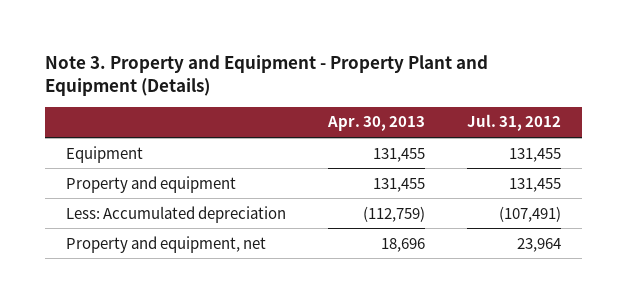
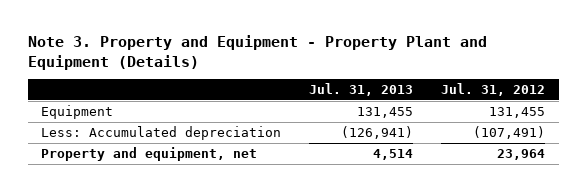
[327,116,426,132] Apr. 30, 2013 -> none
none -> [309,82,414,96] Jul. 31, 2013
[66,175,237,193] Property and equipment -> none

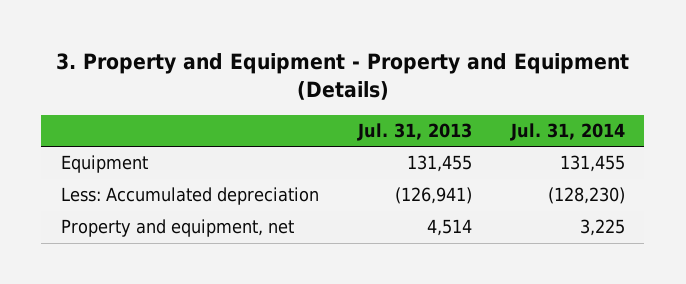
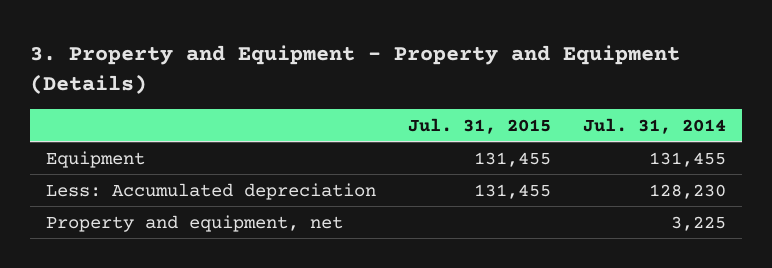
[356,123,472,142] Jul. 31, 2013 -> none
none -> [408,117,552,134] Jul. 31, 2015
[547,187,625,205] (128,230) -> [649,183,727,199] 128,230

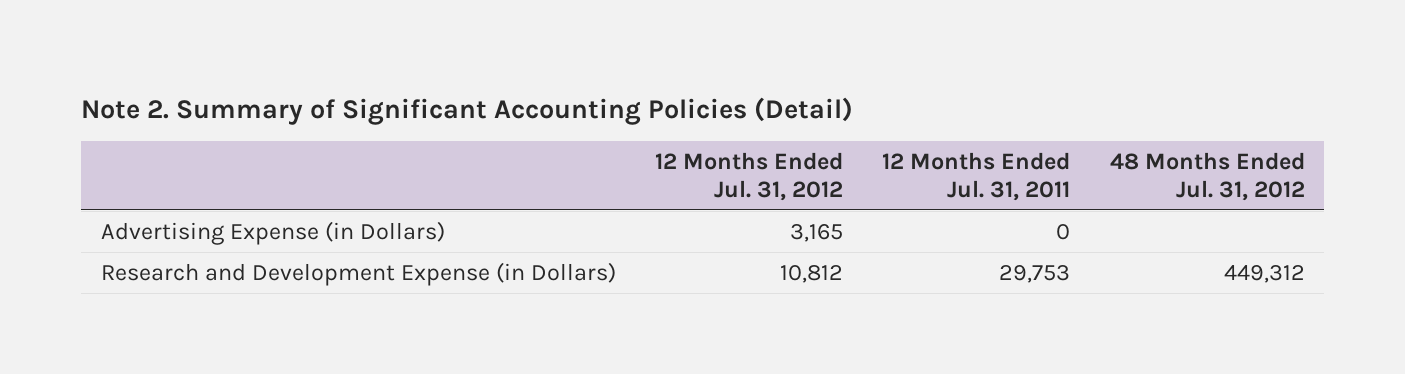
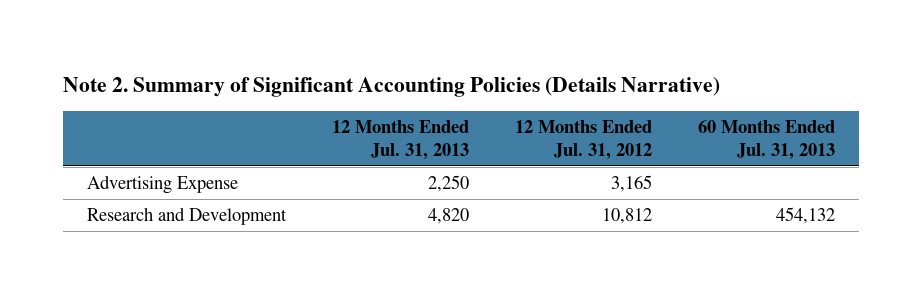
[81,96,854,125] Note 2. Summary of Significant Accounting Policies (Detail) -> [63,77,721,98] Note 2. Summary of Significant Accounting Policies (Details Narrative)
[882,152,1071,201] 12 Months Ended Jul. 31, 2011 -> none
[1109,152,1305,201] 48 Months Ended Jul. 31, 2012 -> none
none -> [331,119,469,160] 12 Months Ended Jul. 31, 2013
none -> [698,119,836,160] 60 Months Ended Jul. 31, 2013
[100,220,445,245] Advertising Expense (in Dollars) -> [86,174,238,194] Advertising Expense
[100,261,616,286] Research and Development Expense (in Dollars) -> [86,206,287,225] Research and Development

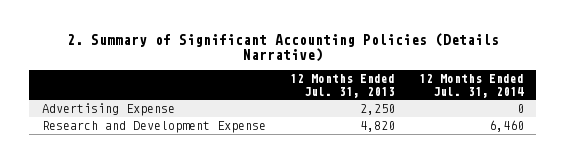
[63,77,721,98] Note 2. Summary of Significant Accounting Policies (Details Narrative) -> [66,32,499,63] 2. Summary of Significant Accounting Policies (Details Narrative)
[515,119,653,160] 12 Months Ended Jul. 31, 2012 -> none
[698,119,836,160] 60 Months Ended Jul. 31, 2013 -> none
none -> [419,74,525,98] 12 Months Ended Jul. 31, 2014
[86,206,287,225] Research and Development -> [41,120,266,133] Research and Development Expense

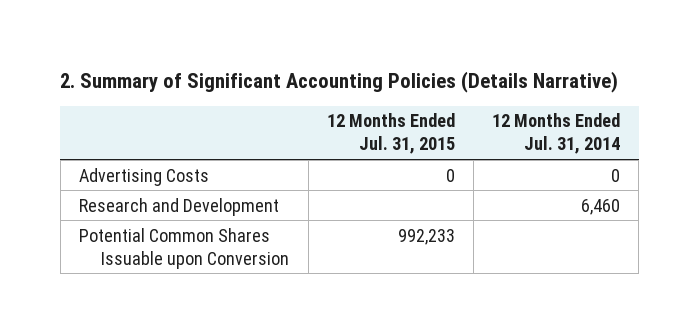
[289,74,395,98] 12 Months Ended Jul. 31, 2013 -> none
none -> [326,113,455,155] 12 Months Ended Jul. 31, 2015
[41,102,175,116] Advertising Expense -> [78,167,209,186] Advertising Costs
[41,120,266,133] Research and Development Expense -> [78,197,279,216] Research and Development
none -> [78,227,290,269] Potential Common Shares Issuable upon Conversion

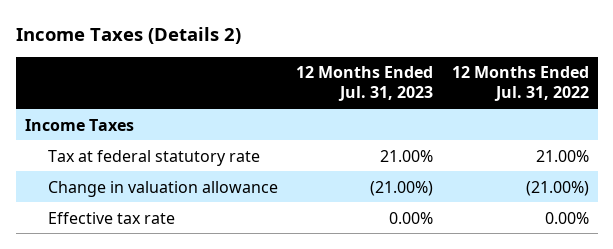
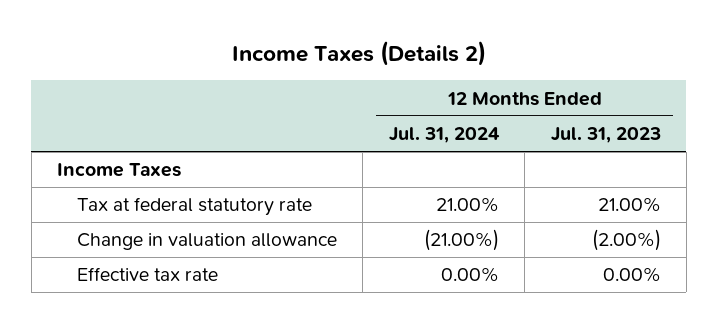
[451,66,589,102] 12 Months Ended Jul. 31, 2022 -> none
none -> [388,127,500,144] Jul. 31, 2024
[370,180,434,196] (21.00%) -> [591,229,661,252] (2.00%)

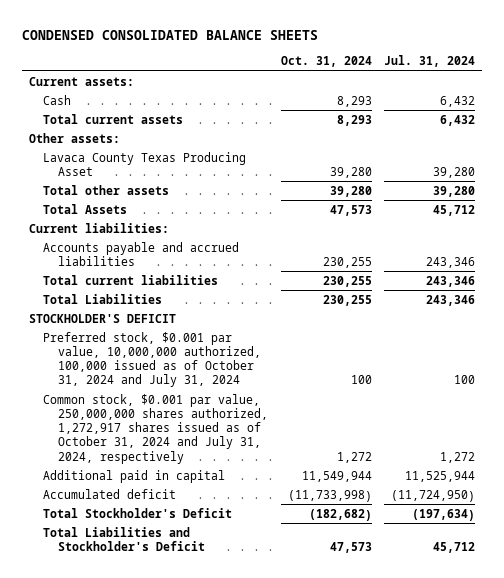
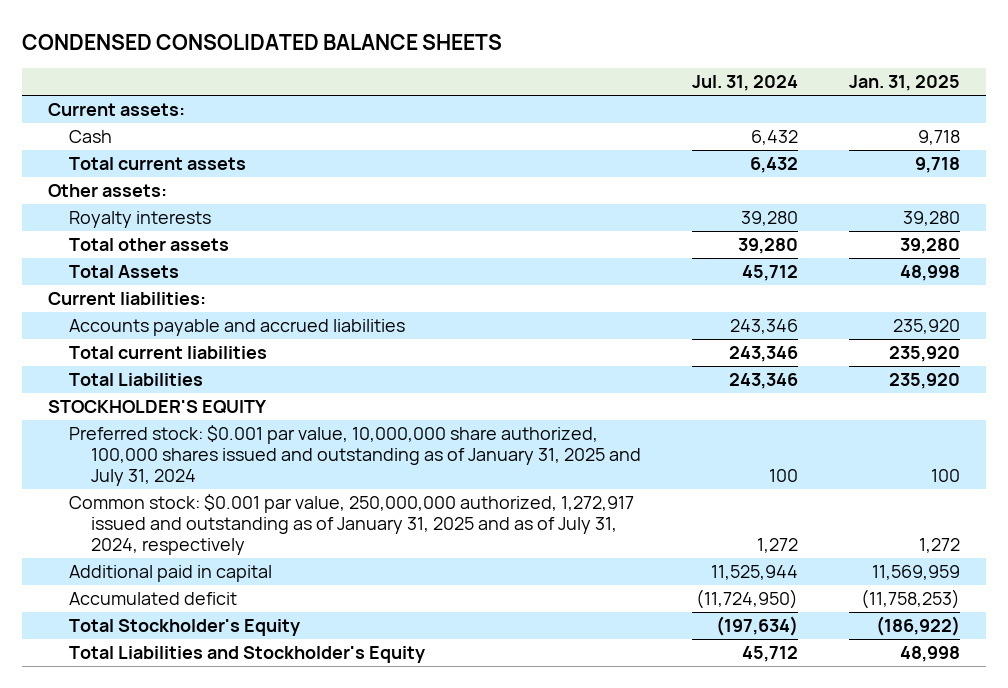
[280,56,372,68] Oct. 31, 2024 -> none
none -> [848,75,960,92] Jan. 31, 2025
[43,151,247,176] Lavaca County Texas Producing Asset -> [69,211,212,229] Royalty interests
[28,313,176,323] STOCKHOLDER'S DEFICIT -> [47,400,266,415] STOCKHOLDER'S EQUITY
[43,331,261,388] Preferred stock, $0.001 par value, 10,000,000 authorized, 100,000 issued as of October 31, 2024 and July 31, 2024 -> [69,425,641,487] Preferred stock: $0.001 par value, 10,000,000 share authorized, 100,000 shares issued and outstanding as of January 31, 2025 and July 31, 2024
[43,393,268,464] Common stock, $0.001 par value, 250,000,000 shares authorized, 1,272,917 shares issued as of October 31, 2024 and July 31, 2024, respectively -> [69,494,635,556] Common stock: $0.001 par value, 250,000,000 authorized, 1,272,917 issued and outstanding as of January 31, 2025 and as of July 31, 2024, respectively
[43,507,233,518] Total Stockholder's Deficit -> [69,619,301,637] Total Stockholder's Equity
[43,526,205,551] Total Liabilities and Stockholder's Deficit -> [69,646,426,664] Total Liabilities and Stockholder's Equity

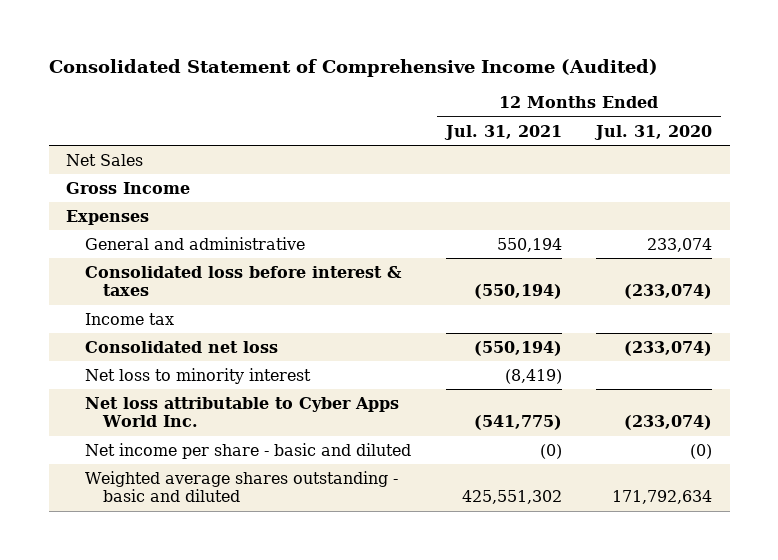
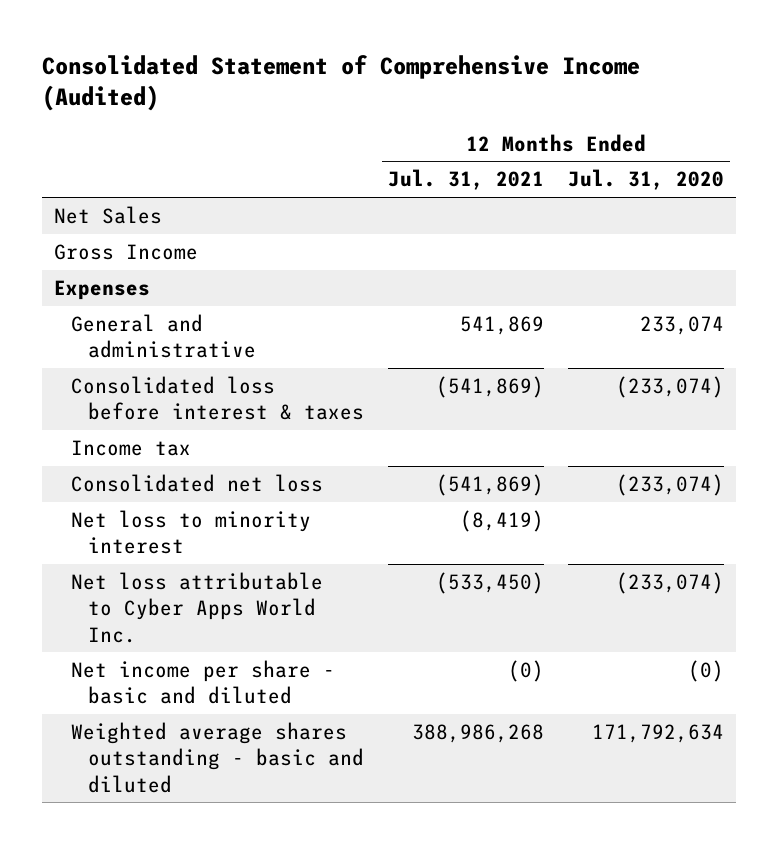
[496,237,562,252] 550,194 -> [459,316,544,336] 541,869
[473,284,562,300] (550,194) -> [435,376,544,399] (541,869)
[473,340,562,356] (550,194) -> [435,474,544,497] (541,869)
[473,415,562,431] (541,775) -> [435,572,544,595] (533,450)
[461,490,562,505] 425,551,302 -> [411,724,544,744] 388,986,268

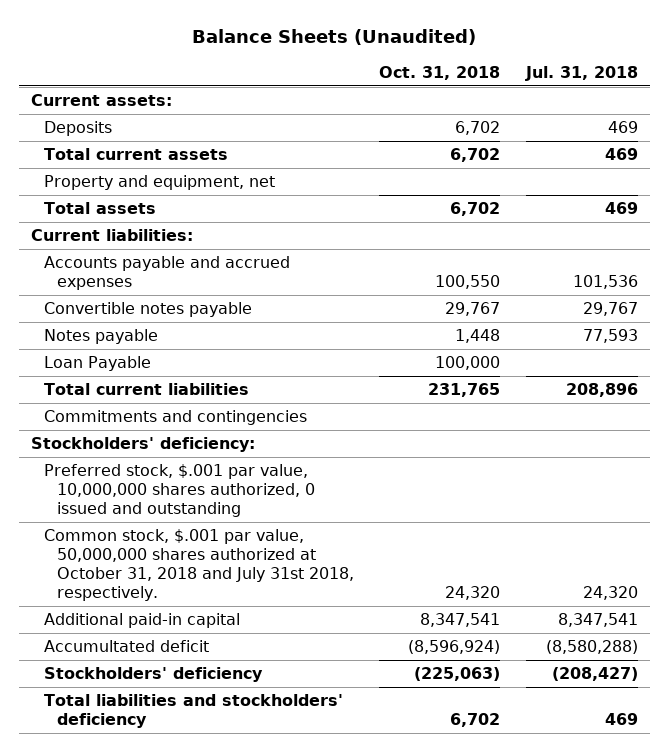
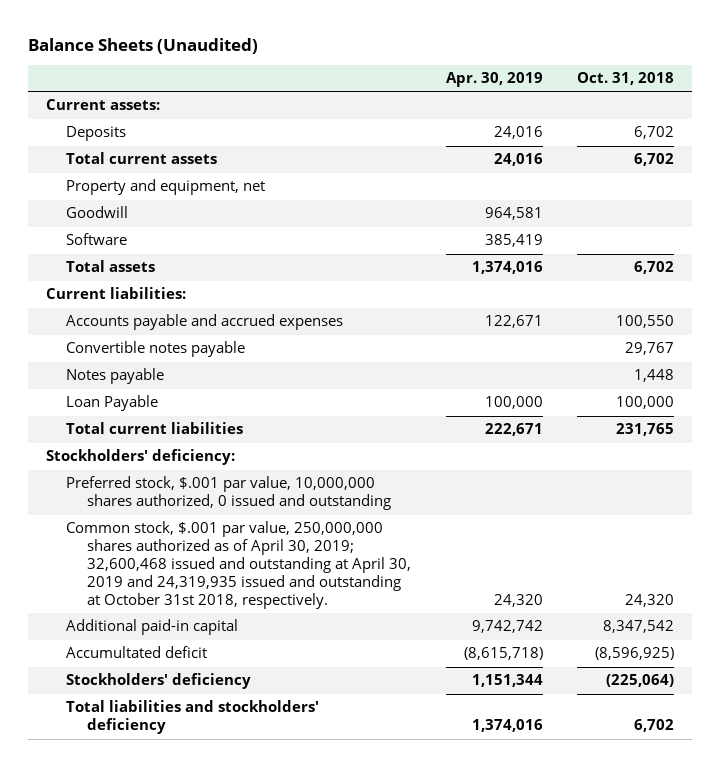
[524,66,638,82] Jul. 31, 2018 -> none
none -> [445,72,543,88] Apr. 30, 2019
none -> [66,206,129,219] Goodwill
none -> [66,233,128,246] Software
[44,410,308,426] Commitments and contingencies -> none
[44,529,355,602] Common stock, $.001 par value, 50,000,000 shares authorized at October 31, 2018 and July 31st 2018, respectively. -> [66,521,412,610] Common stock, $.001 par value, 250,000,000 shares authorized as of April 30, 2019; 32,600,468 issued and outstanding at April 30, 2019 and 24,319,935 issued and outstanding at October 31st 2018, respectively.
[420,613,501,628] 8,347,541 -> [603,620,675,634] 8,347,542
[408,640,501,655] (8,596,924) -> [595,647,675,661] (8,596,925)
[414,667,501,682] (225,063) -> [606,674,675,688] (225,064)

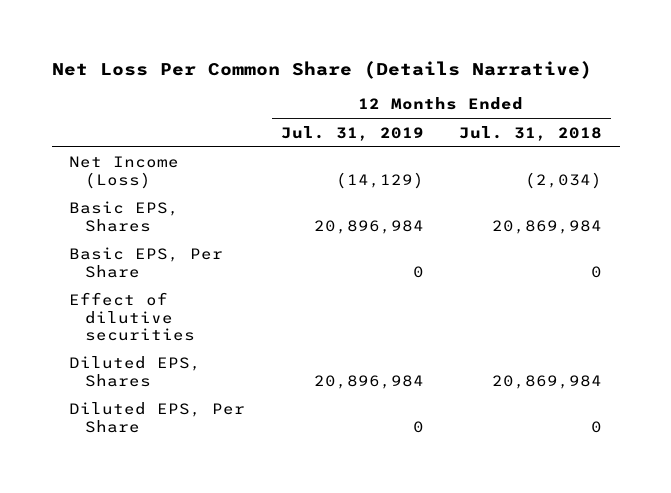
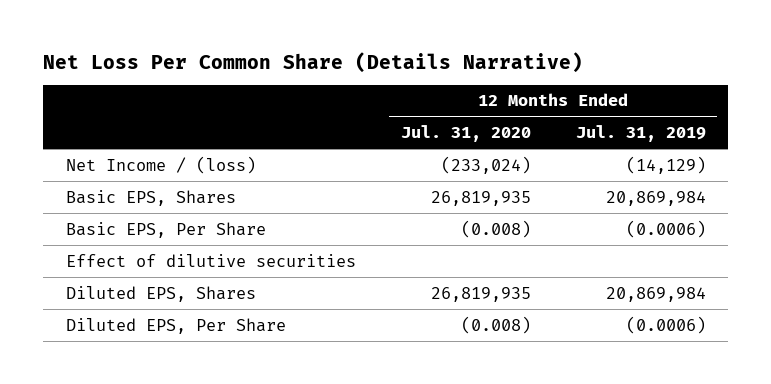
[459,125,603,141] Jul. 31, 2018 -> none
none -> [400,125,531,143] Jul. 31, 2020
[69,156,180,189] Net Income (Loss) -> [65,155,256,174] Net Income / (loss)
[313,219,424,234] 20,896,984 -> [605,190,706,206] 20,869,984
[412,265,424,278] 0 -> [625,219,706,238] (0.0006)
[313,374,424,389] 20,896,984 -> [605,286,706,302] 20,869,984
[412,420,424,433] 0 -> [625,315,706,334] (0.0006)

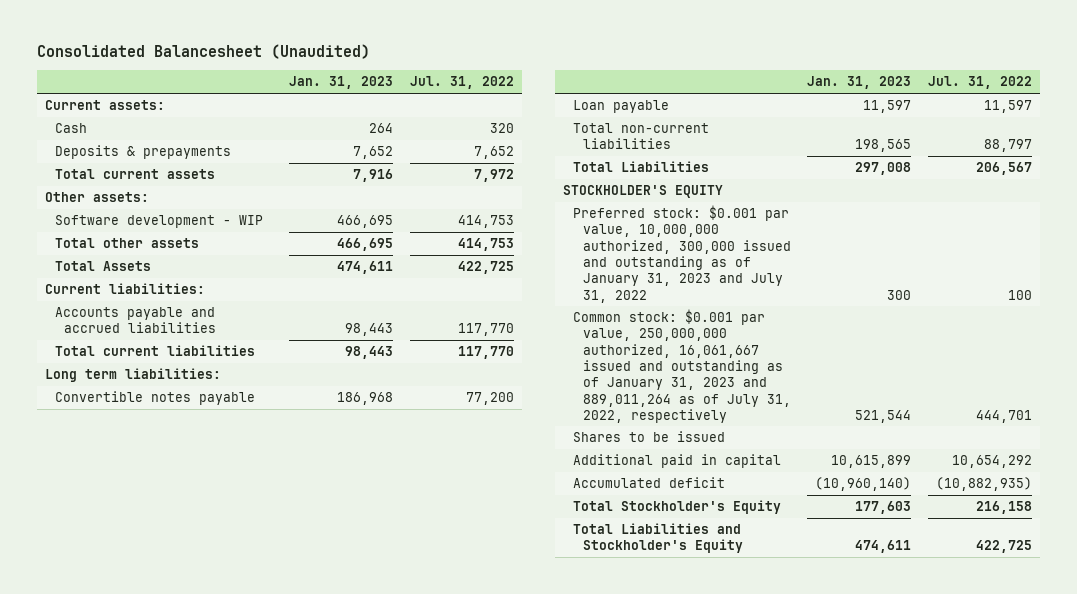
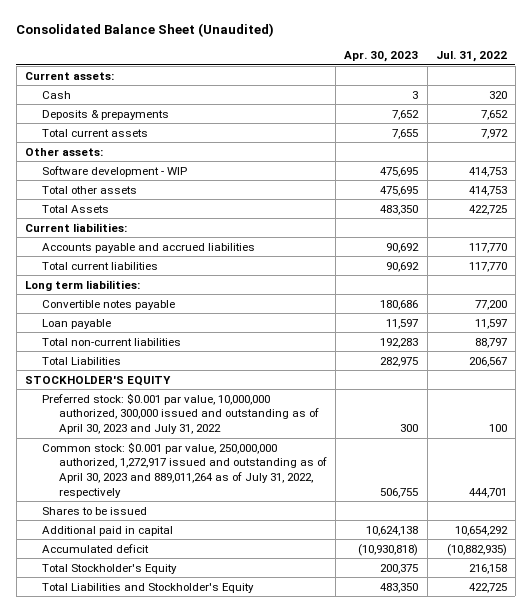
[36,44,370,60] Consolidated Balancesheet (Unaudited) -> [16,22,275,37] Consolidated Balance Sheet (Unaudited)
[288,76,393,90] Jan. 31, 2023 -> none
none -> [344,51,419,63] Apr. 30, 2023
[572,205,791,303] Preferred stock: $0.001 par value, 10,000,000 authorized, 300,000 issued and outstanding as of January 31, 2023 and July 31, 2022 -> [41,392,319,435] Preferred stock: $0.001 par value, 10,000,000 authorized, 300,000 issued and outstanding as of April 30, 2023 and July 31, 2022
[572,309,791,423] Common stock: $0.001 par value, 250,000,000 authorized, 16,061,667 issued and outstanding as of January 31, 2023 and 889,011,264 as of July 31, 2022, respectively -> [41,441,327,498] Common stock: $0.001 par value, 250,000,000 authorized, 1,272,917 issued and outstanding as of April 30, 2023 and 889,011,264 as of July 31, 2022, respectively

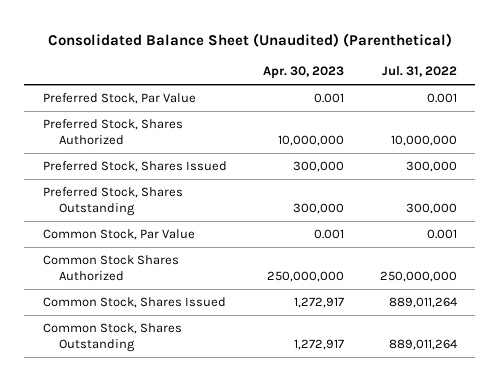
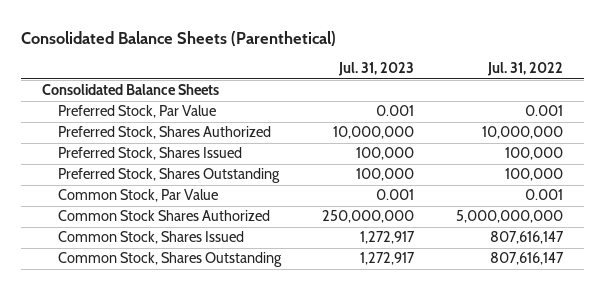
[47,32,452,47] Consolidated Balance Sheet (Unaudited) (Parenthetical) -> [21,30,337,46] Consolidated Balance Sheets (Parenthetical)
[262,66,344,80] Apr. 30, 2023 -> none
none -> [338,62,415,77] Jul. 31, 2023
none -> [42,84,220,96] Consolidated Balance Sheets
[406,161,458,173] 300,000 -> [504,147,563,161] 100,000
[406,203,458,215] 300,000 -> [504,168,563,182] 100,000
[380,271,458,283] 250,000,000 -> [455,210,563,224] 5,000,000,000
[389,297,458,309] 889,011,264 -> [489,231,564,245] 807,616,147
[389,339,458,351] 889,011,264 -> [489,252,564,266] 807,616,147

